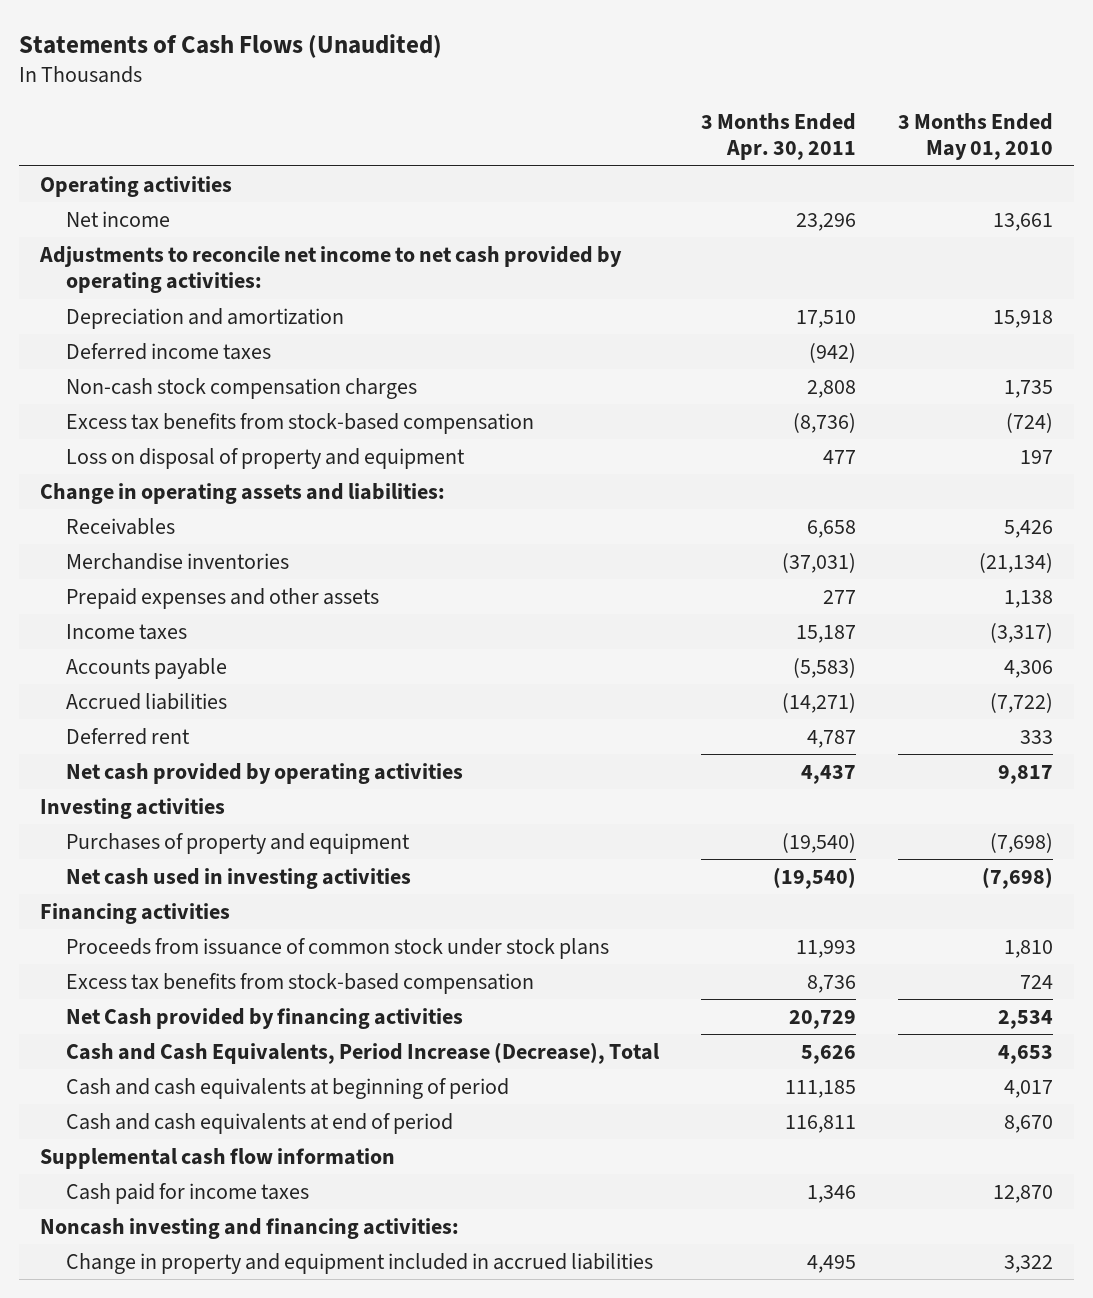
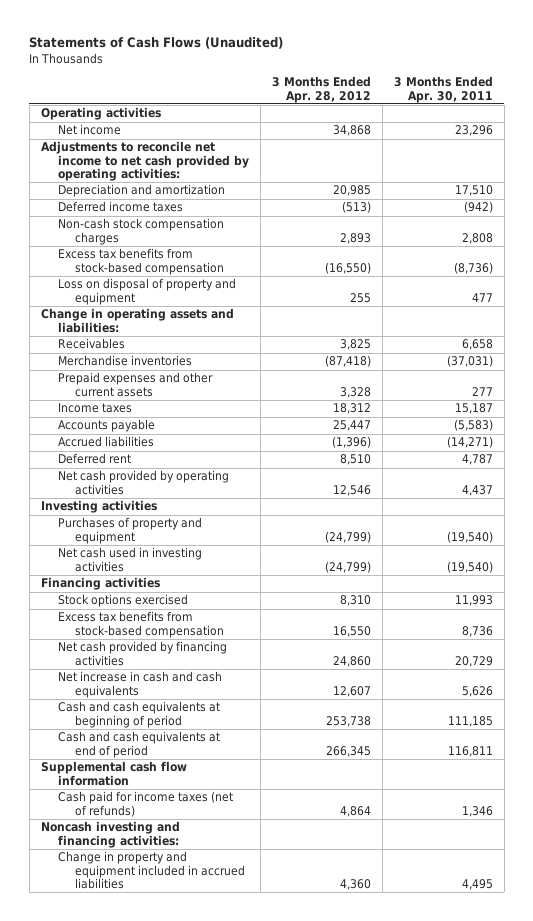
[897,113,1053,161] 3 Months Ended May 01, 2010 -> none
none -> [271,76,371,103] 3 Months Ended Apr. 28, 2012
[66,587,380,609] Prepaid expenses and other assets -> [57,372,213,397] Prepaid expenses and other current assets
[66,937,610,959] Proceeds from issuance of common stock under stock plans -> [57,594,188,608] Stock options exercised
[66,1007,464,1029] Net Cash provided by financing activities -> [57,641,227,666] Net cash provided by financing activities
[66,1041,661,1064] Cash and Cash Equivalents, Period Increase (Decrease), Total -> [57,671,222,698] Net increase in cash and cash equivalents
[66,1182,310,1204] Cash paid for income taxes -> [57,791,233,817] Cash paid for income taxes (net of refunds)

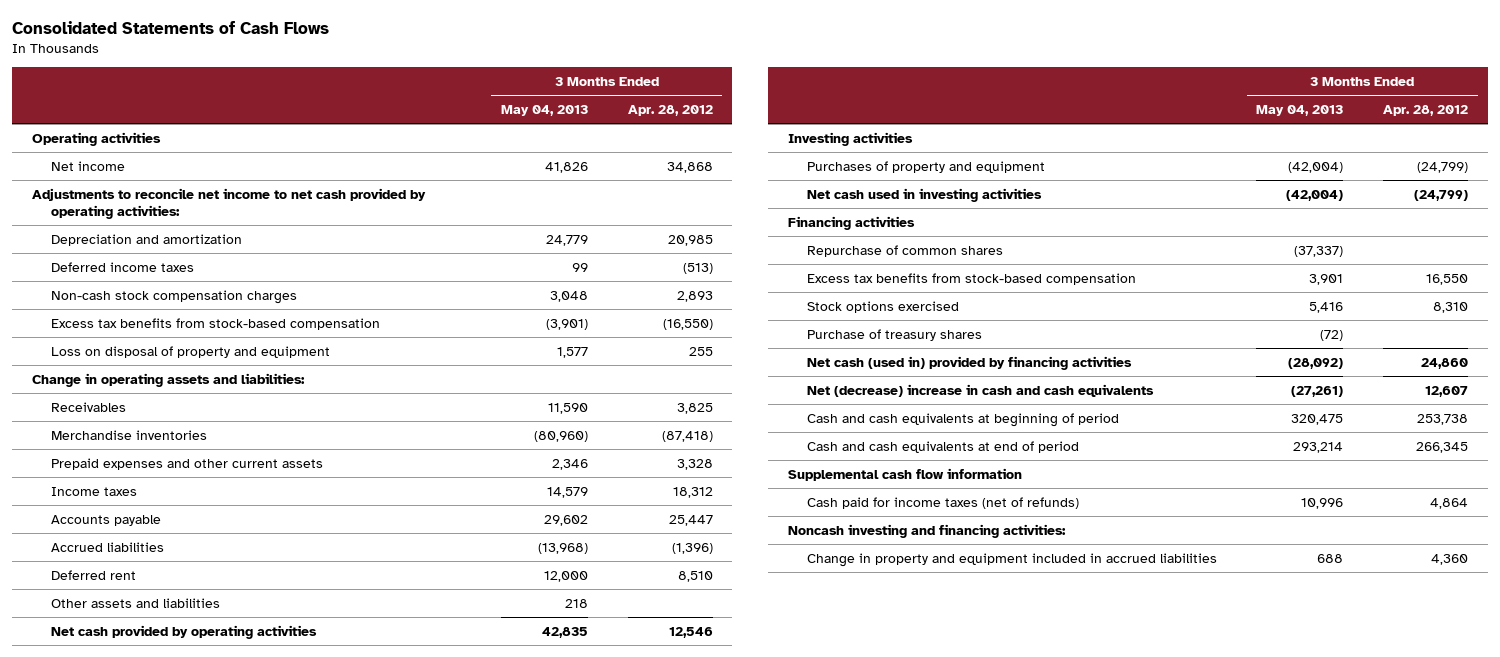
[29,36,284,49] Statements of Cash Flows (Unaudited) -> [12,21,330,35] Consolidated Statements of Cash Flows
[393,76,493,103] 3 Months Ended Apr. 30, 2011 -> none
none -> [500,105,588,117] May 04, 2013
none -> [51,597,221,608] Other assets and liabilities
none -> [806,244,1003,257] Repurchase of common shares
[57,594,188,608] Stock options exercised -> [806,300,959,313] Stock options exercised
none -> [806,328,982,341] Purchase of treasury shares
[57,641,227,666] Net cash provided by financing activities -> [806,355,1132,370] Net cash (used in) provided by financing activities
[57,671,222,698] Net increase in cash and cash equivalents -> [806,383,1154,397] Net (decrease) increase in cash and cash equivalents

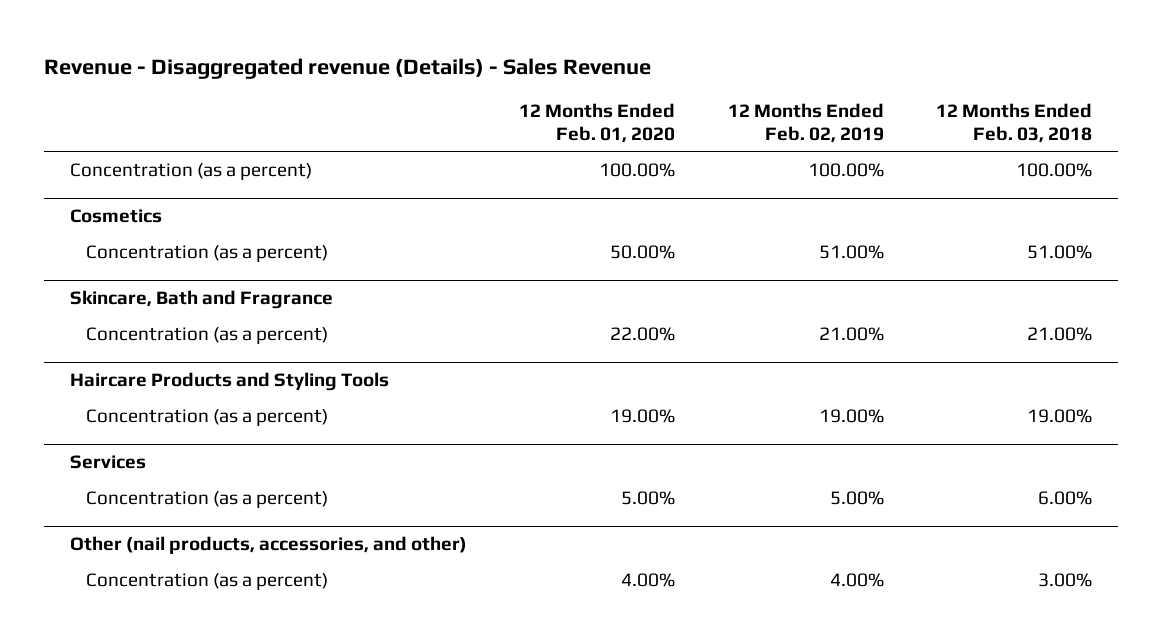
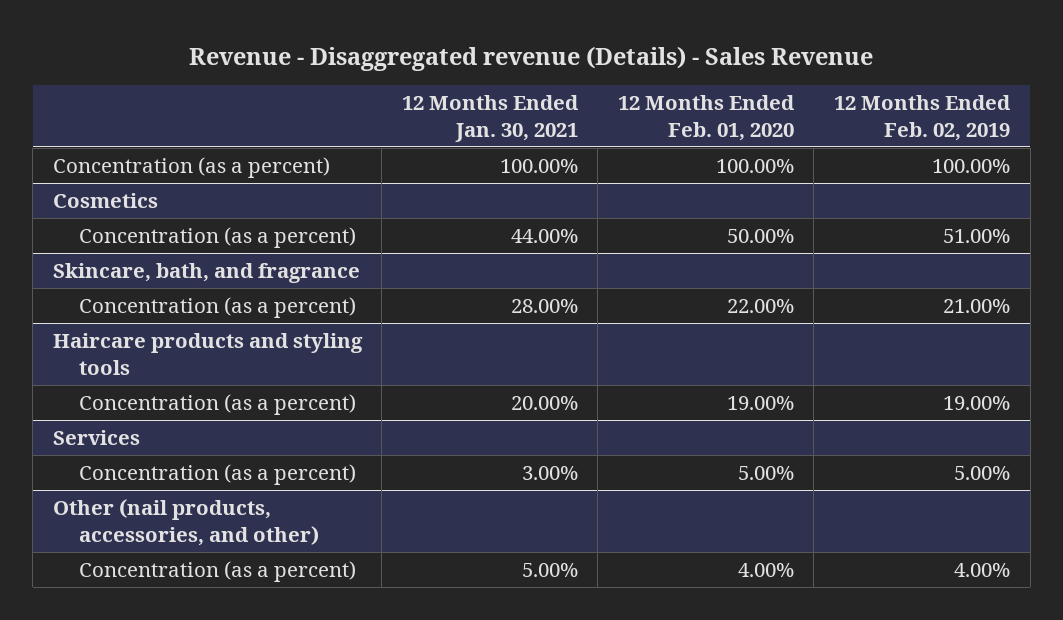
[935,102,1092,144] 12 Months Ended Feb. 03, 2018 -> none
none -> [401,95,579,142] 12 Months Ended Jan. 30, 2021
[70,290,334,310] Skincare, Bath and Fragrance -> [52,262,360,283] Skincare, bath, and fragrance
[70,372,390,392] Haircare Products and Styling Tools -> [52,332,363,375] Haircare products and styling tools

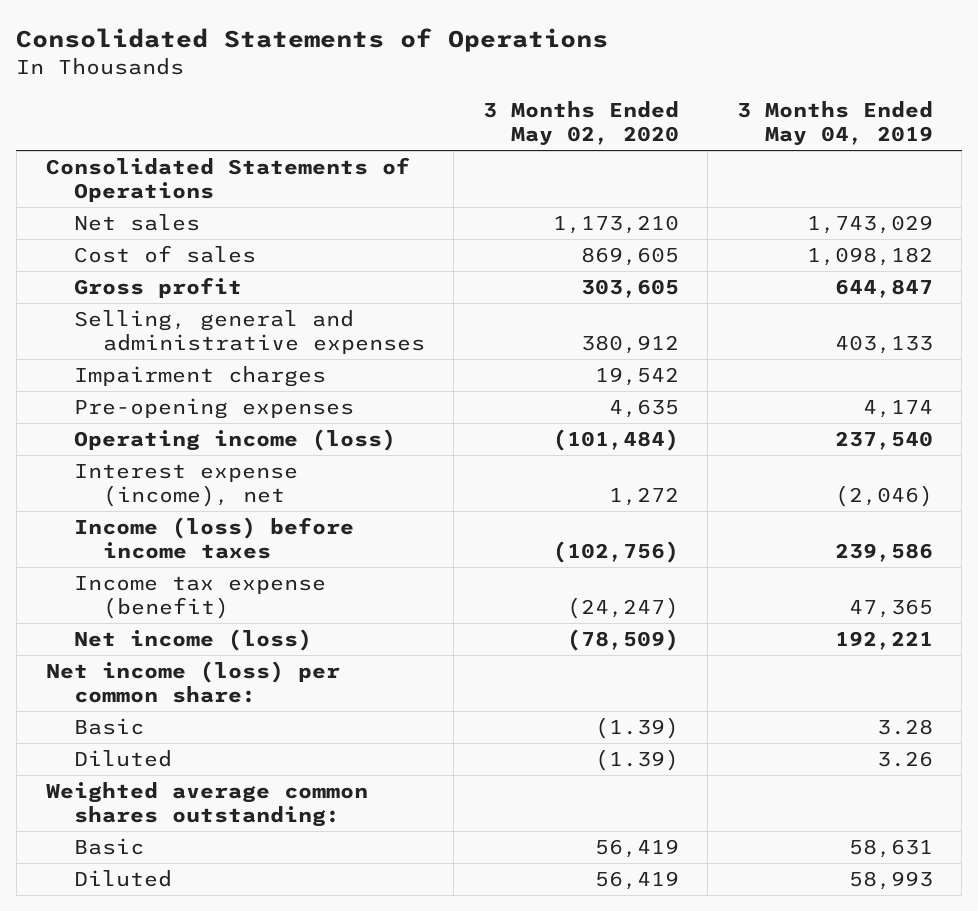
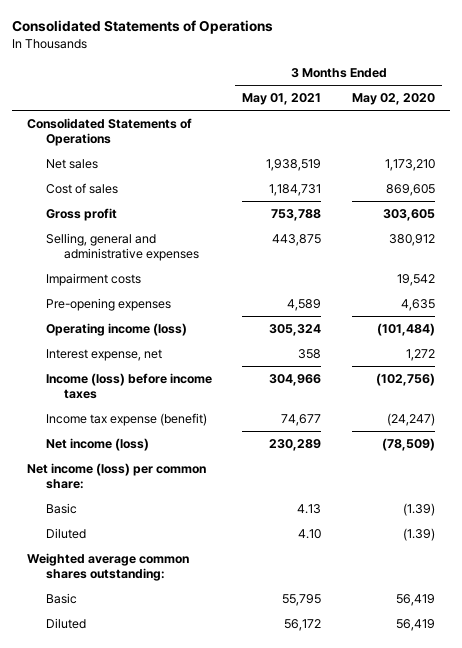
[736,100,933,146] 3 Months Ended May 04, 2019 -> none
none -> [242,93,322,106] May 01, 2021
[74,366,327,388] Impairment charges -> [45,272,141,286] Impairment costs
[74,464,299,508] Interest expense (income), net -> [45,348,162,361] Interest expense, net

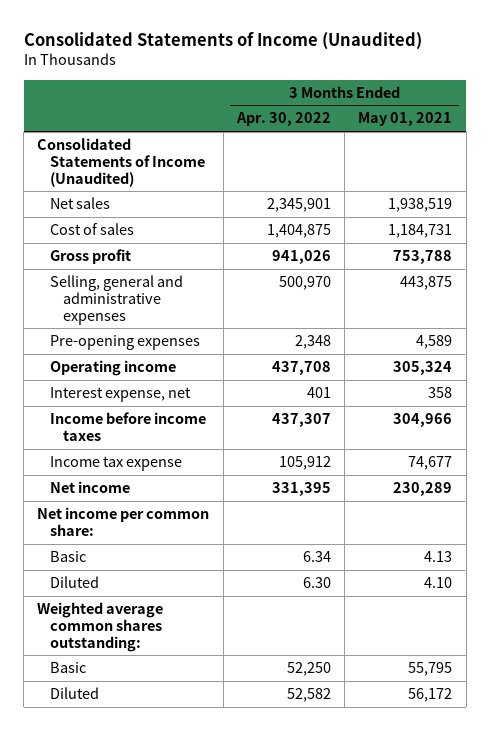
[12,20,274,35] Consolidated Statements of Operations -> [23,31,422,50] Consolidated Statements of Income (Unaudited)
[351,93,435,106] May 02, 2020 -> none
none -> [235,112,331,127] Apr. 30, 2022
[27,117,193,147] Consolidated Statements of Operations -> [37,138,205,187] Consolidated Statements of Income (Unaudited)
[45,272,141,286] Impairment costs -> none
[45,322,187,336] Operating income (loss) -> [49,360,176,377] Operating income
[45,372,212,400] Income (loss) before income taxes -> [49,412,206,441] Income before income taxes
[45,412,207,426] Income tax expense (benefit) -> [49,456,182,472] Income tax expense
[45,437,149,451] Net income (loss) -> [49,481,130,494] Net income
[27,462,207,490] Net income (loss) per common share: -> [37,507,210,536] Net income per common share:

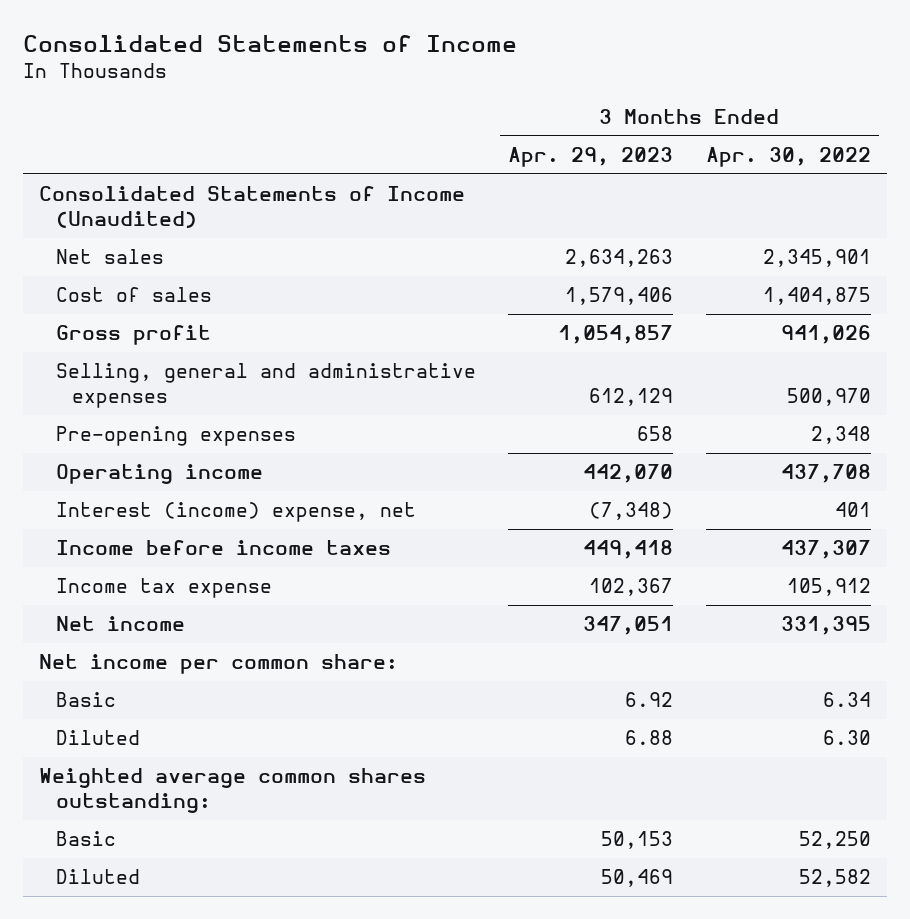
[23,31,422,50] Consolidated Statements of Income (Unaudited) -> [22,35,517,53] Consolidated Statements of Income
[358,112,453,127] May 01, 2021 -> none
none -> [508,146,674,167] Apr. 29, 2023
[49,387,191,403] Interest expense, net -> [55,502,416,523] Interest (income) expense, net

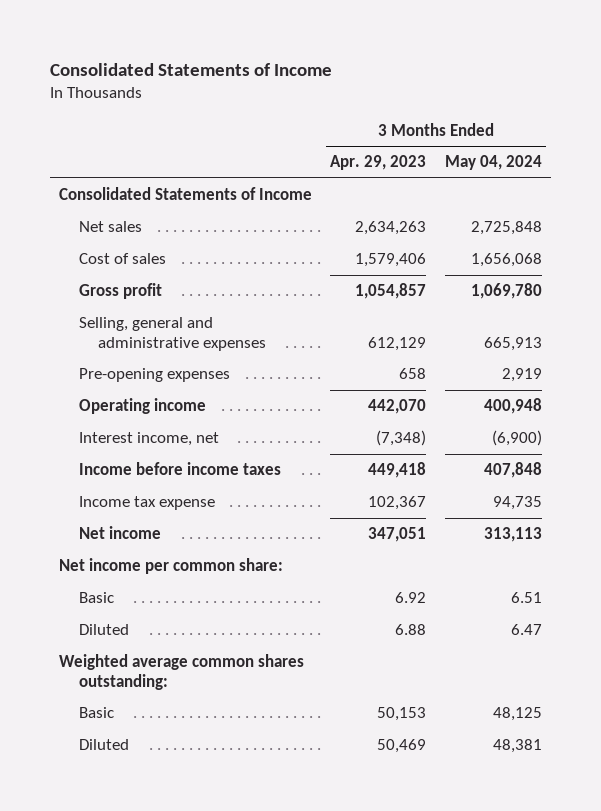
[705,146,871,167] Apr. 30, 2022 -> none
none -> [444,155,542,171] May 04, 2024
[38,186,465,228] Consolidated Statements of Income (Unaudited) -> [59,187,313,201] Consolidated Statements of Income
[55,502,416,523] Interest (income) expense, net -> [78,432,219,447] Interest income, net

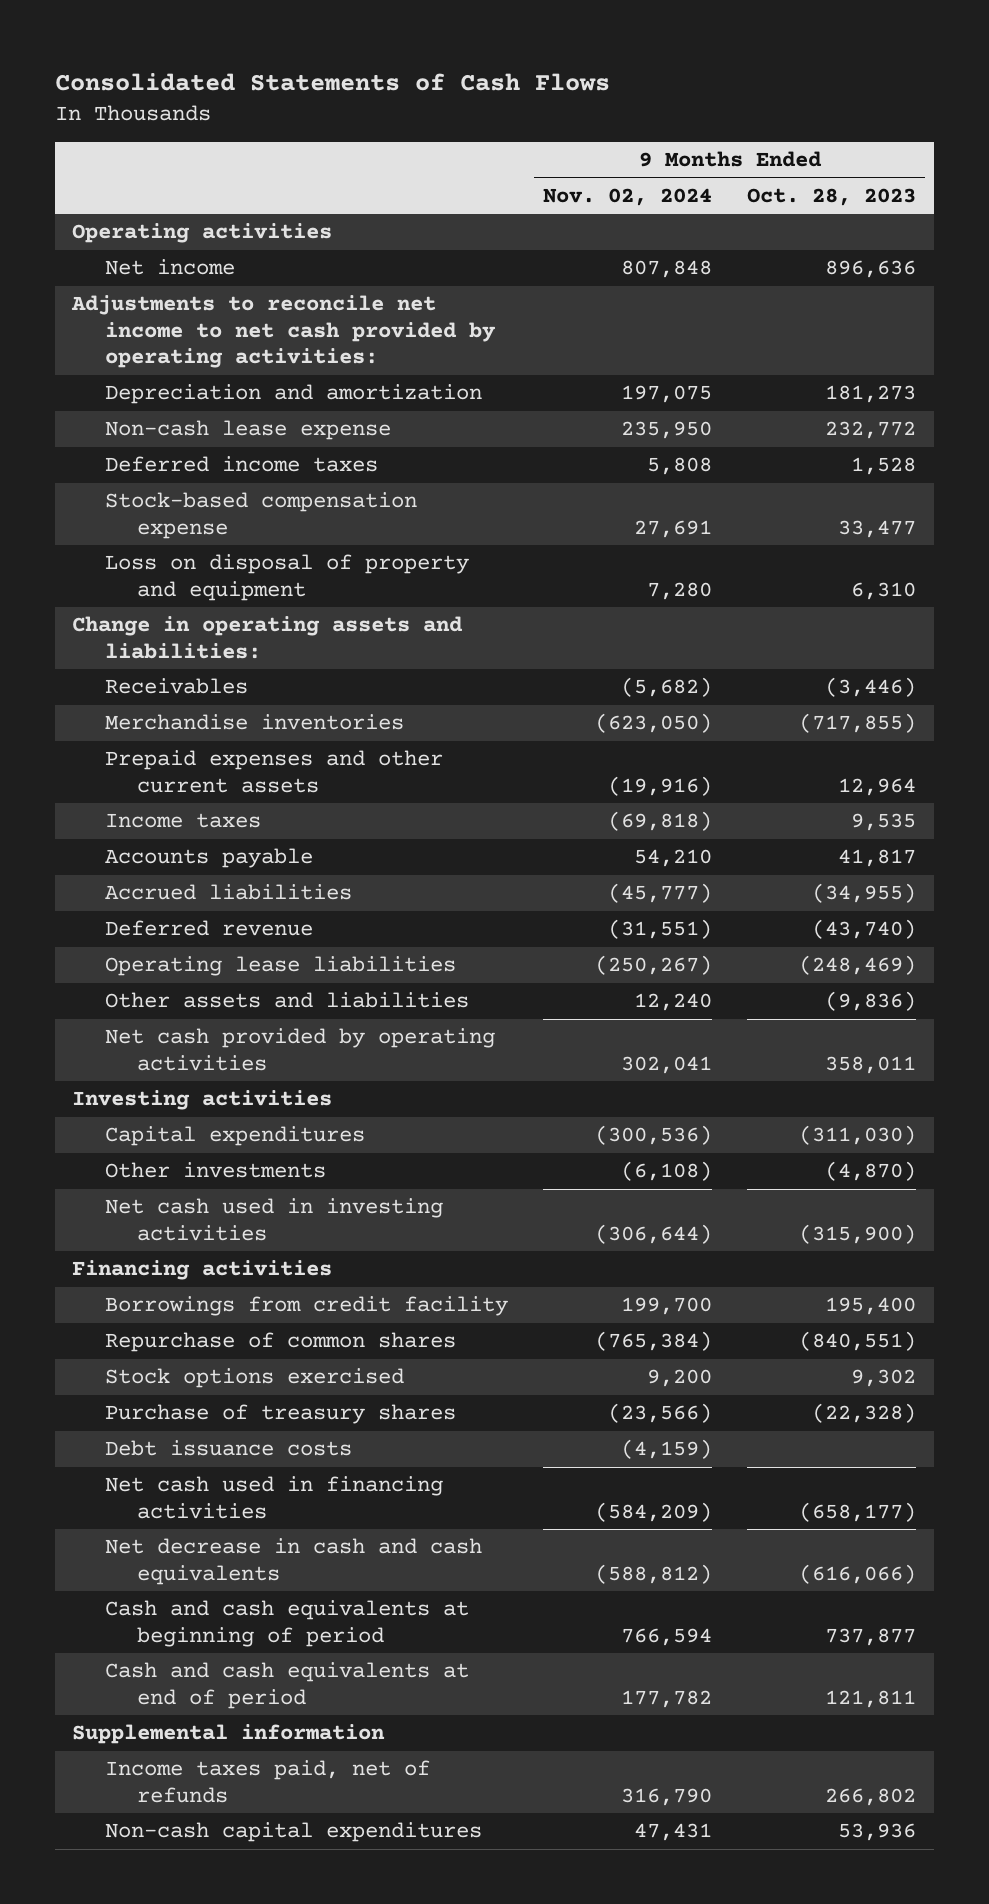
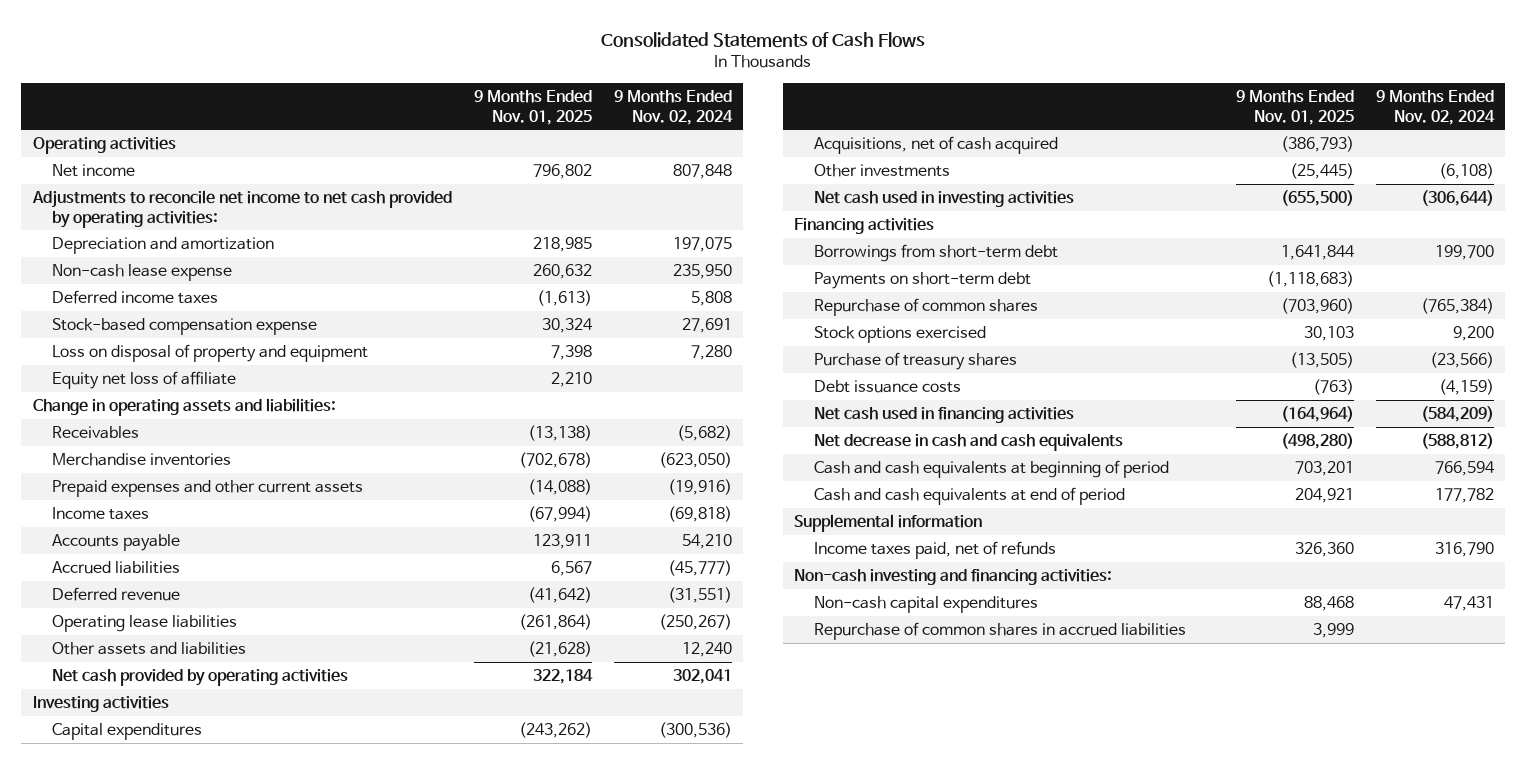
[747,187,917,206] Oct. 28, 2023 -> none
none -> [473,90,592,125] 9 Months Ended Nov. 01, 2025
none -> [52,370,237,389] Equity net loss of affiliate
none -> [813,135,1058,154] Acquisitions, net of cash acquired
[104,1296,508,1317] Borrowings from credit facility -> [813,243,1058,262] Borrowings from short-term debt
none -> [813,271,1031,289] Payments on short-term debt
none -> [794,568,1113,585] Non-cash investing and financing activities:
none -> [813,621,1186,640] Repurchase of common shares in accrued liabilities

